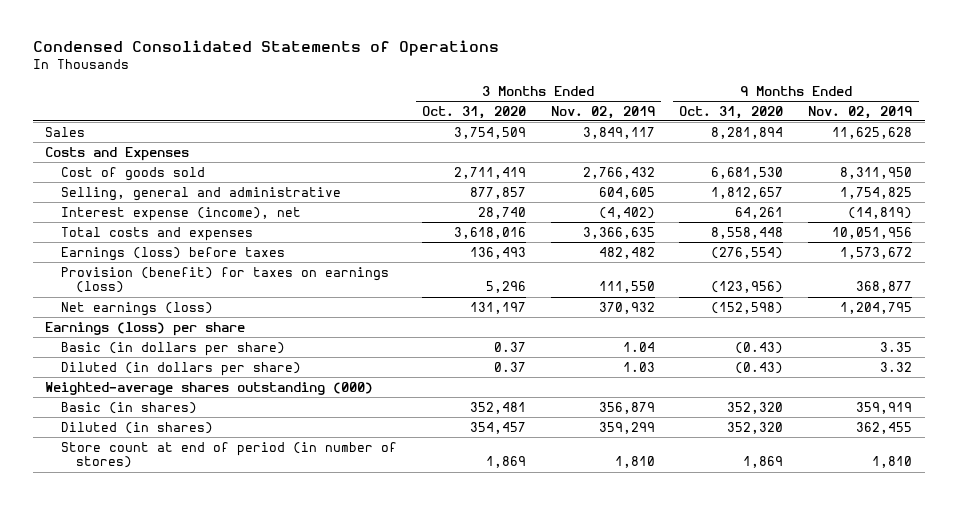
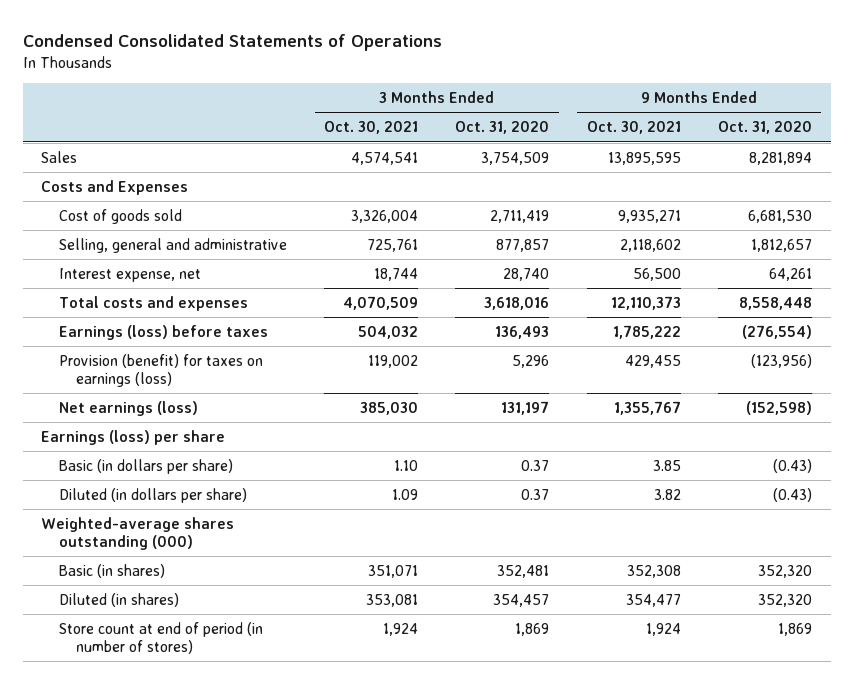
[550,105,655,119] Nov. 02, 2019 -> none
[808,105,913,119] Nov. 02, 2019 -> none
none -> [324,121,419,135] Oct. 30, 2021
none -> [586,121,681,135] Oct. 30, 2021
[60,206,301,221] Interest expense (income), net -> [58,267,201,282] Interest expense, net

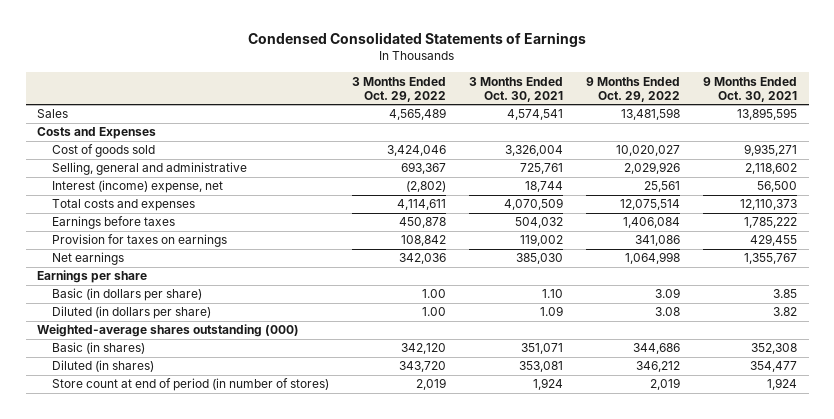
[22,33,442,51] Condensed Consolidated Statements of Operations -> [248,32,587,48] Condensed Consolidated Statements of Earnings
[455,121,550,135] Oct. 31, 2020 -> none
[717,121,812,135] Oct. 31, 2020 -> none
none -> [351,76,446,102] 3 Months Ended Oct. 29, 2022
none -> [586,76,681,102] 9 Months Ended Oct. 29, 2022
[58,267,201,282] Interest expense, net -> [51,180,223,194] Interest (income) expense, net
[58,324,268,340] Earnings (loss) before taxes -> [51,216,175,230] Earnings before taxes
[58,353,263,387] Provision (benefit) for taxes on earnings (loss) -> [51,234,227,248] Provision for taxes on earnings
[58,400,198,416] Net earnings (loss) -> [51,252,124,266] Net earnings
[41,429,226,445] Earnings (loss) per share -> [37,270,148,284] Earnings per share

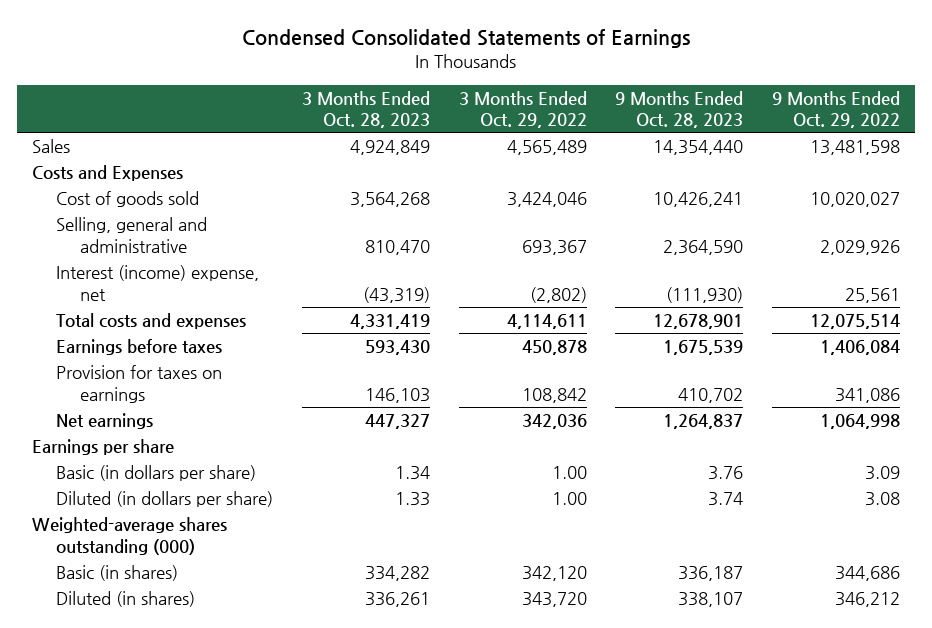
[468,76,563,102] 3 Months Ended Oct. 30, 2021 -> none
[703,76,798,102] 9 Months Ended Oct. 30, 2021 -> none
none -> [301,90,430,129] 3 Months Ended Oct. 28, 2023
none -> [615,90,744,129] 9 Months Ended Oct. 28, 2023
[51,378,329,392] Store count at end of period (in number of stores) -> none

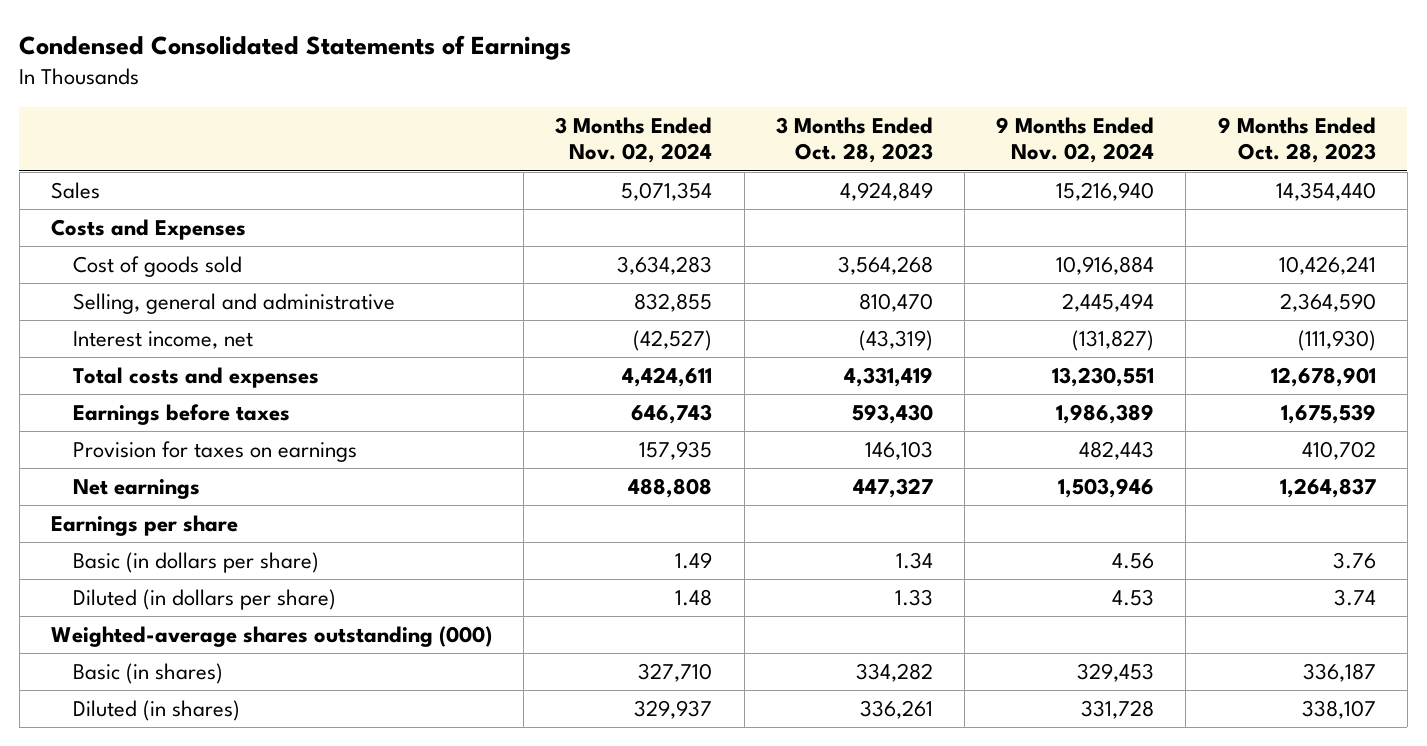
[458,90,587,129] 3 Months Ended Oct. 29, 2022 -> none
[772,90,901,129] 9 Months Ended Oct. 29, 2022 -> none
none -> [555,117,713,164] 3 Months Ended Nov. 02, 2024
none -> [996,117,1155,164] 9 Months Ended Nov. 02, 2024
[55,265,259,301] Interest (income) expense, net -> [72,331,253,350] Interest income, net

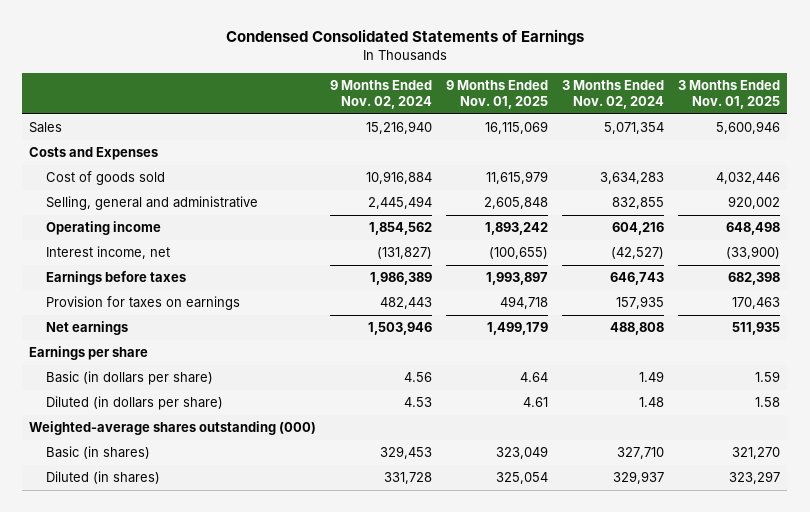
[775,117,933,164] 3 Months Ended Oct. 28, 2023 -> none
[1217,117,1376,164] 9 Months Ended Oct. 28, 2023 -> none
none -> [446,79,549,110] 9 Months Ended Nov. 01, 2025
none -> [678,79,781,110] 3 Months Ended Nov. 01, 2025
none -> [46,221,162,236] Operating income
[72,367,319,389] Total costs and expenses -> none

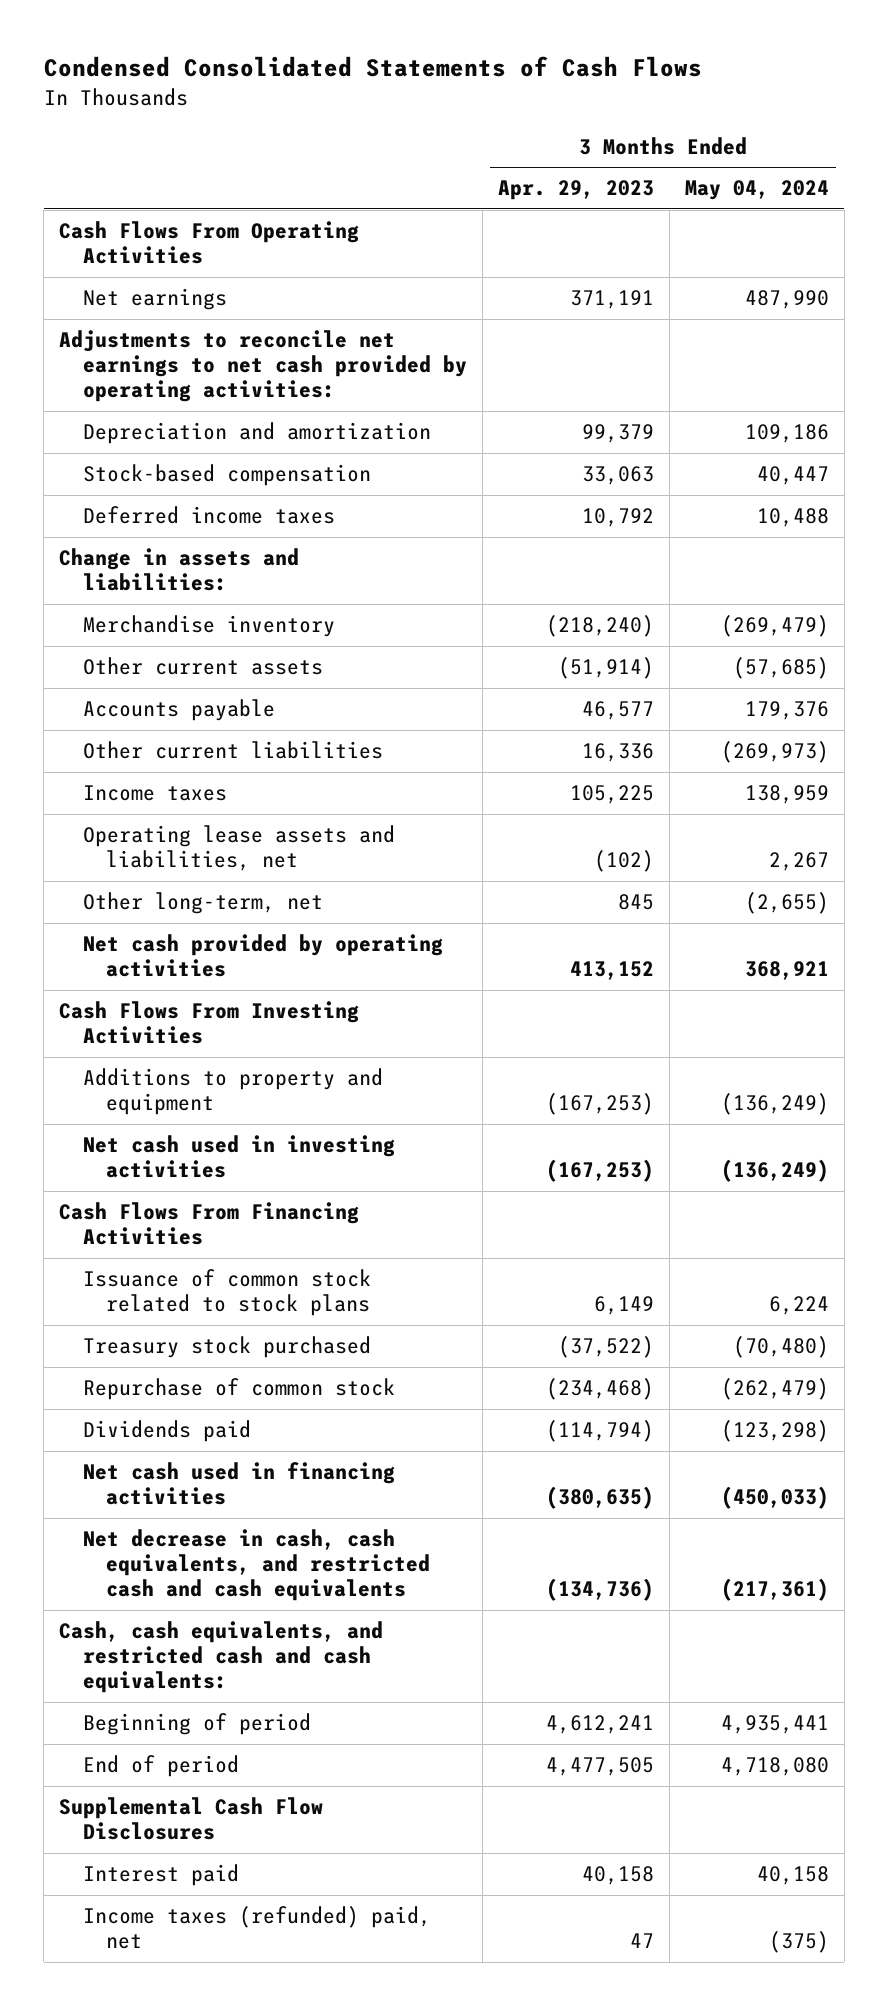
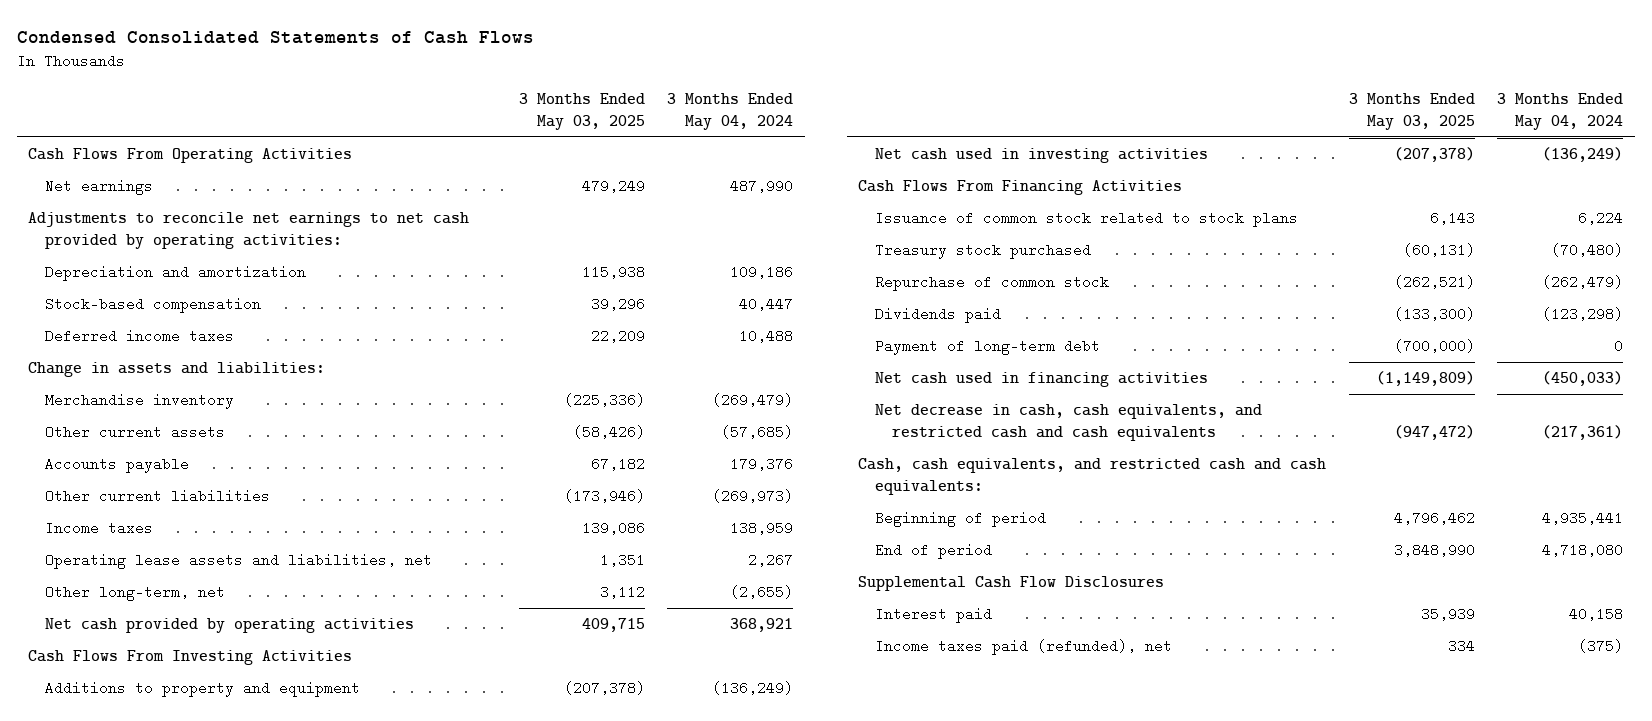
[497,180,654,201] Apr. 29, 2023 -> none
none -> [518,93,645,131] 3 Months Ended May 03, 2025
none -> [875,339,1101,356] Payment of long-term debt
[82,1906,431,1950] Income taxes (refunded) paid, net -> [875,639,1173,656] Income taxes paid (refunded), net

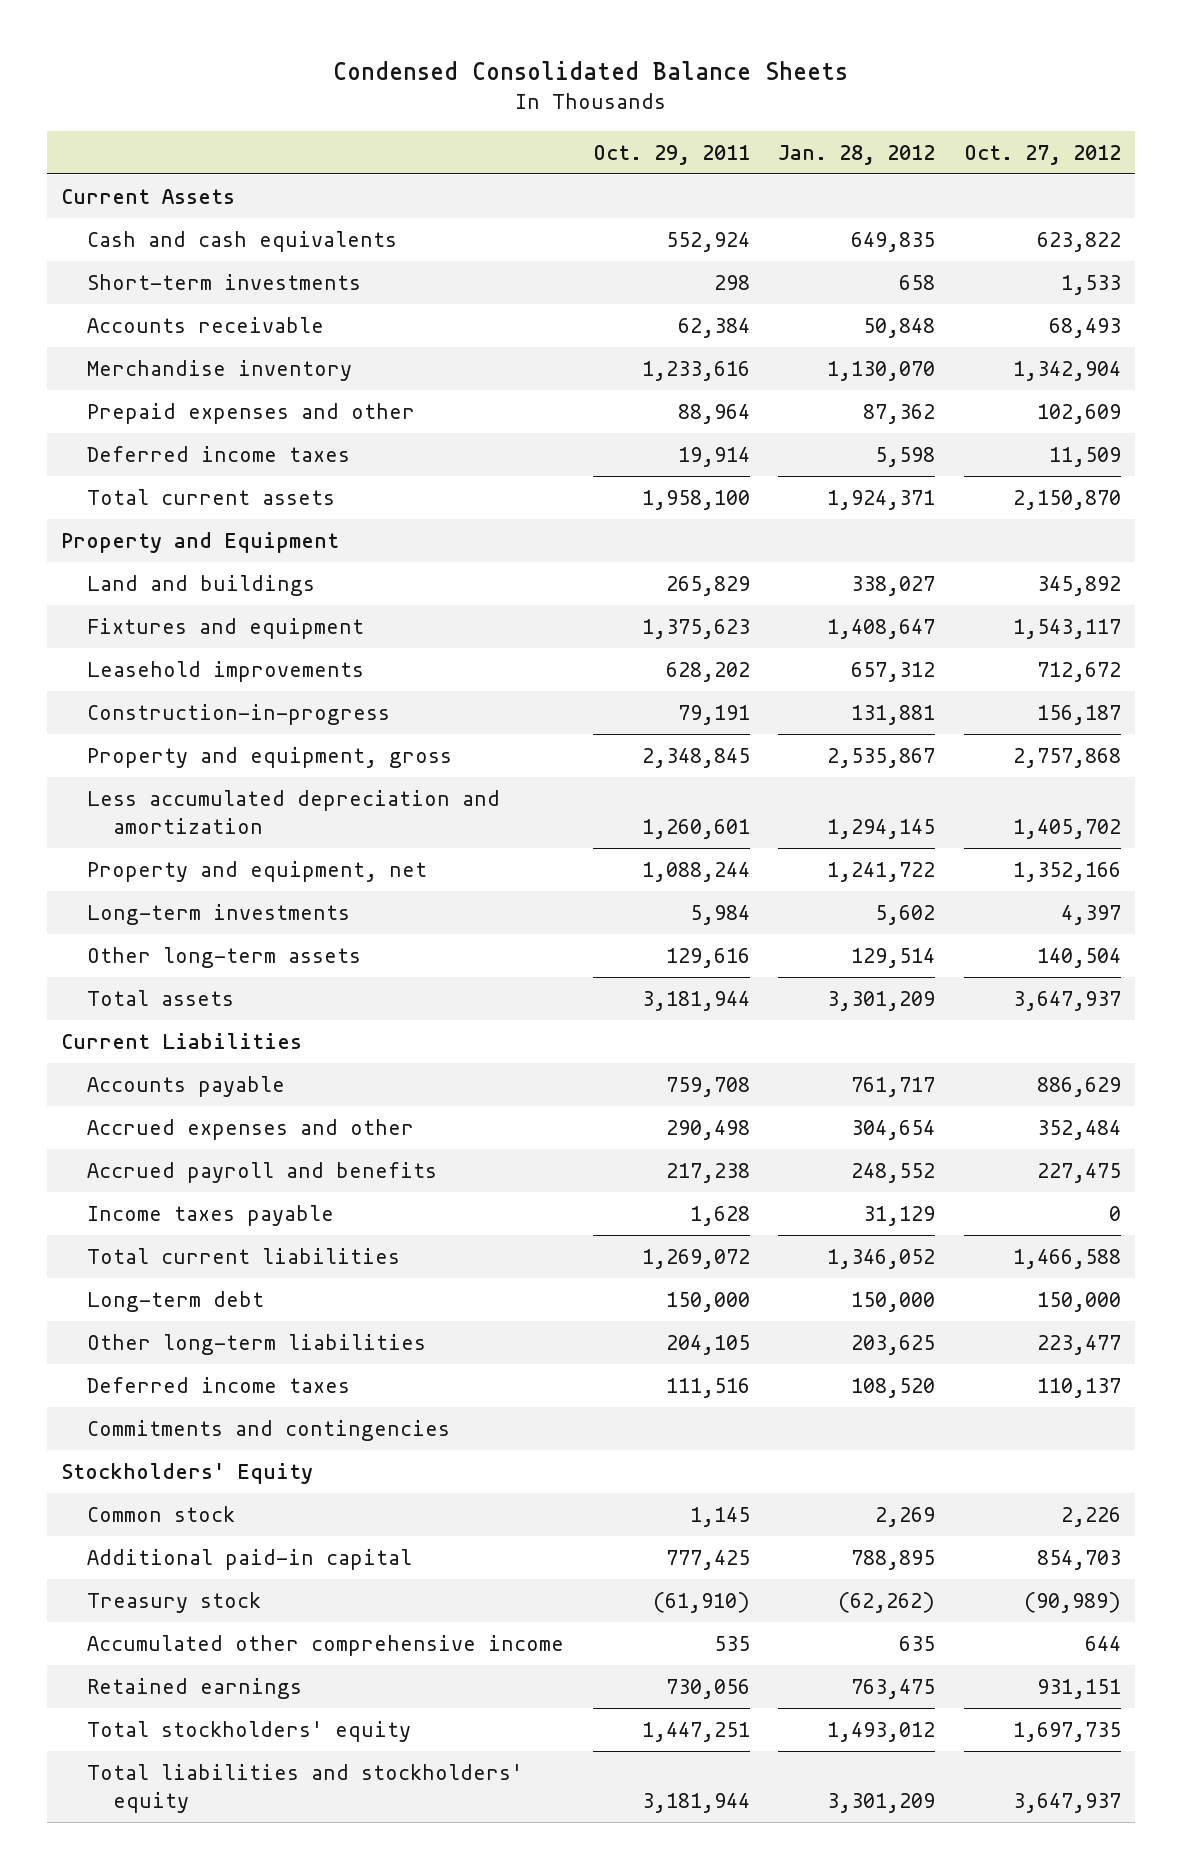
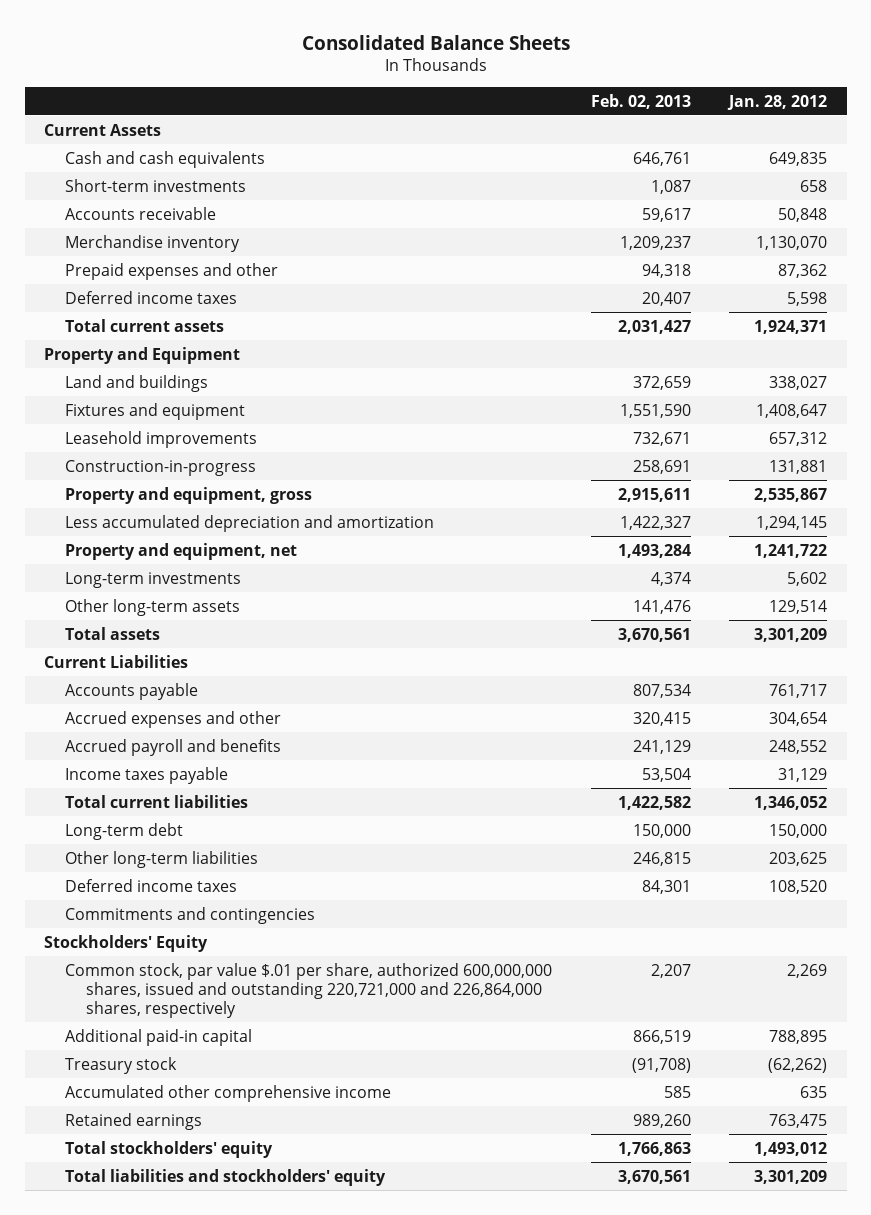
[333,61,849,81] Condensed Consolidated Balance Sheets -> [301,34,570,50] Consolidated Balance Sheets
[592,144,750,165] Oct. 29, 2011 -> none
[963,144,1121,165] Oct. 27, 2012 -> none
none -> [590,93,691,109] Feb. 02, 2013
[86,1505,235,1522] Common stock -> [64,962,552,1019] Common stock, par value $.01 per share, authorized 600,000,000 shares, issued and outstanding 220,721,000 and 226,864,000 shares, respectively

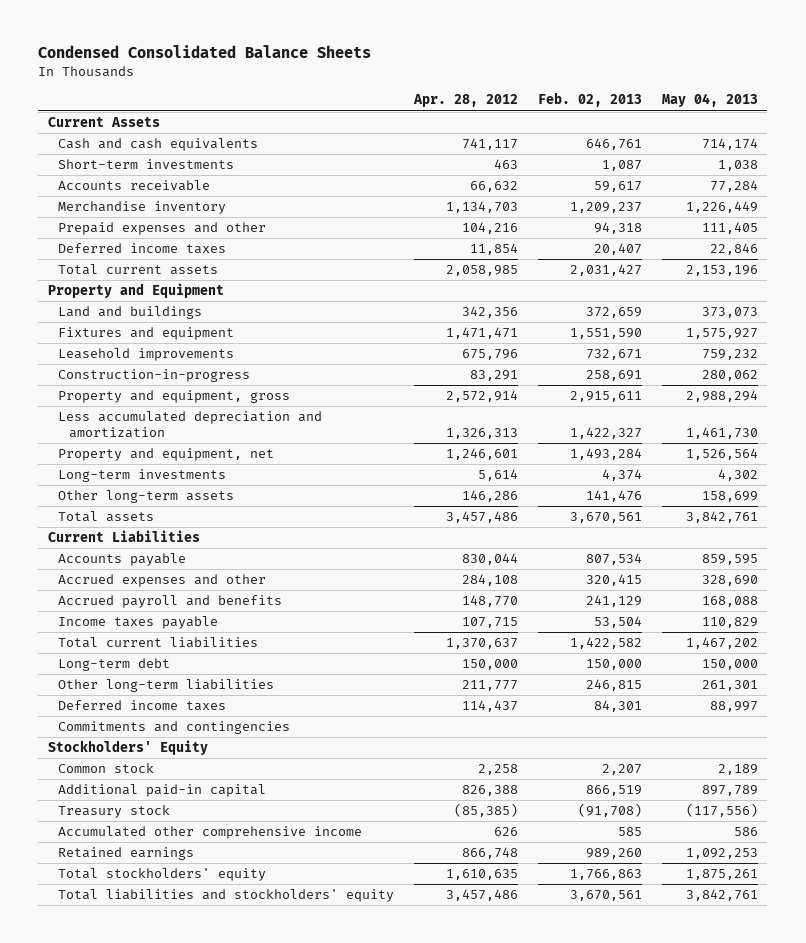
[301,34,570,50] Consolidated Balance Sheets -> [38,45,372,59] Condensed Consolidated Balance Sheets
[727,94,828,110] Jan. 28, 2012 -> none
none -> [413,94,519,108] Apr. 28, 2012
none -> [661,93,758,108] May 04, 2013
[64,962,552,1019] Common stock, par value $.01 per share, authorized 600,000,000 shares, issued and outstanding 220,721,000 and 226,864,000 shares, respectively -> [58,763,155,774] Common stock

